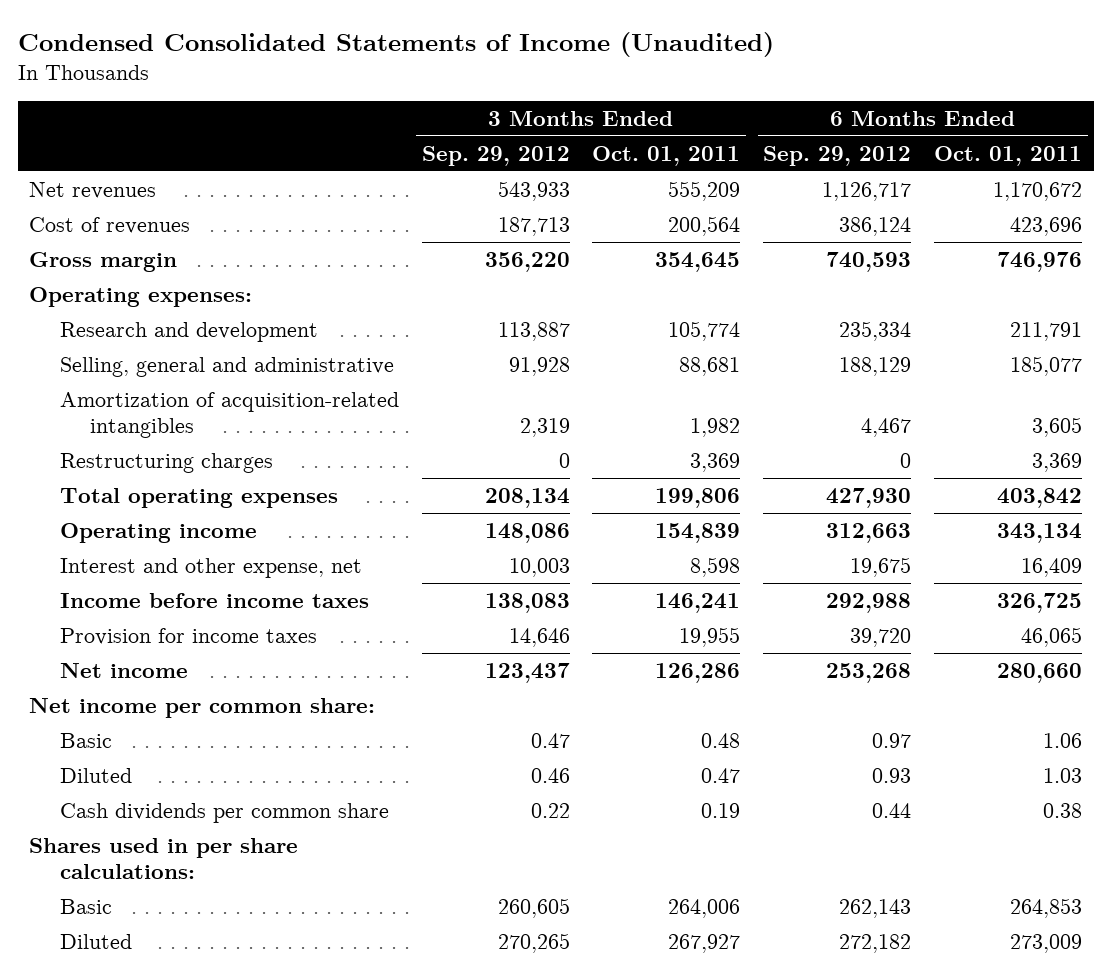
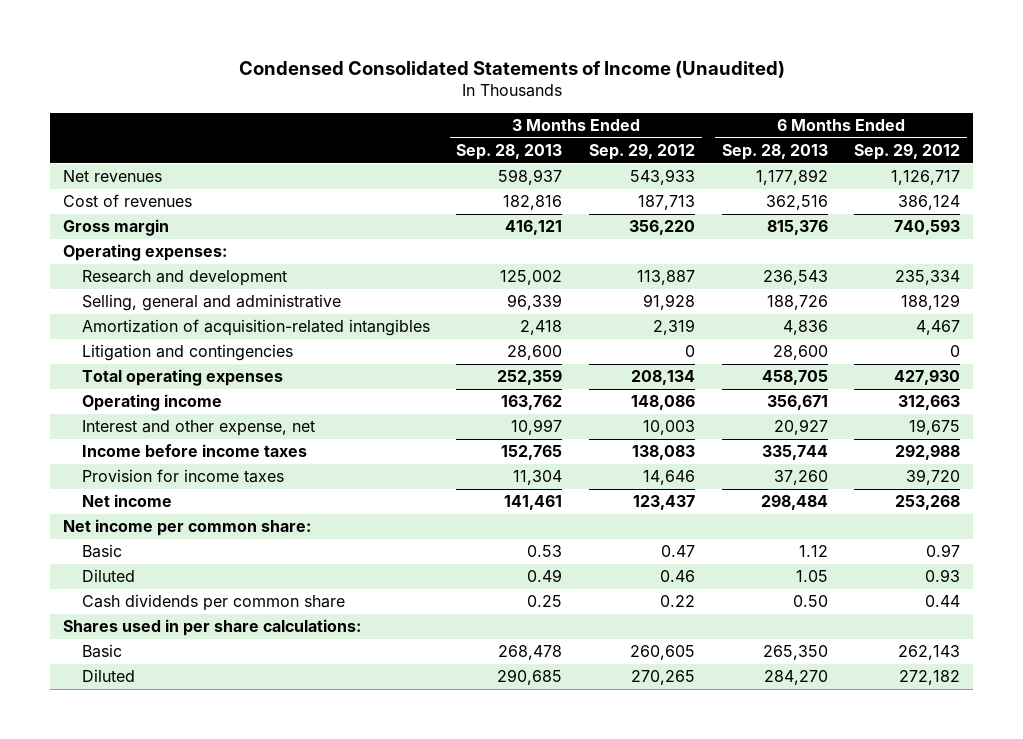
[592,145,741,166] Oct. 01, 2011 -> none
[934,145,1083,166] Oct. 01, 2011 -> none
none -> [456,144,563,161] Sep. 28, 2013
none -> [721,144,828,161] Sep. 28, 2013
[59,452,273,473] Restructuring charges -> none
none -> [81,344,293,362] Litigation and contingencies

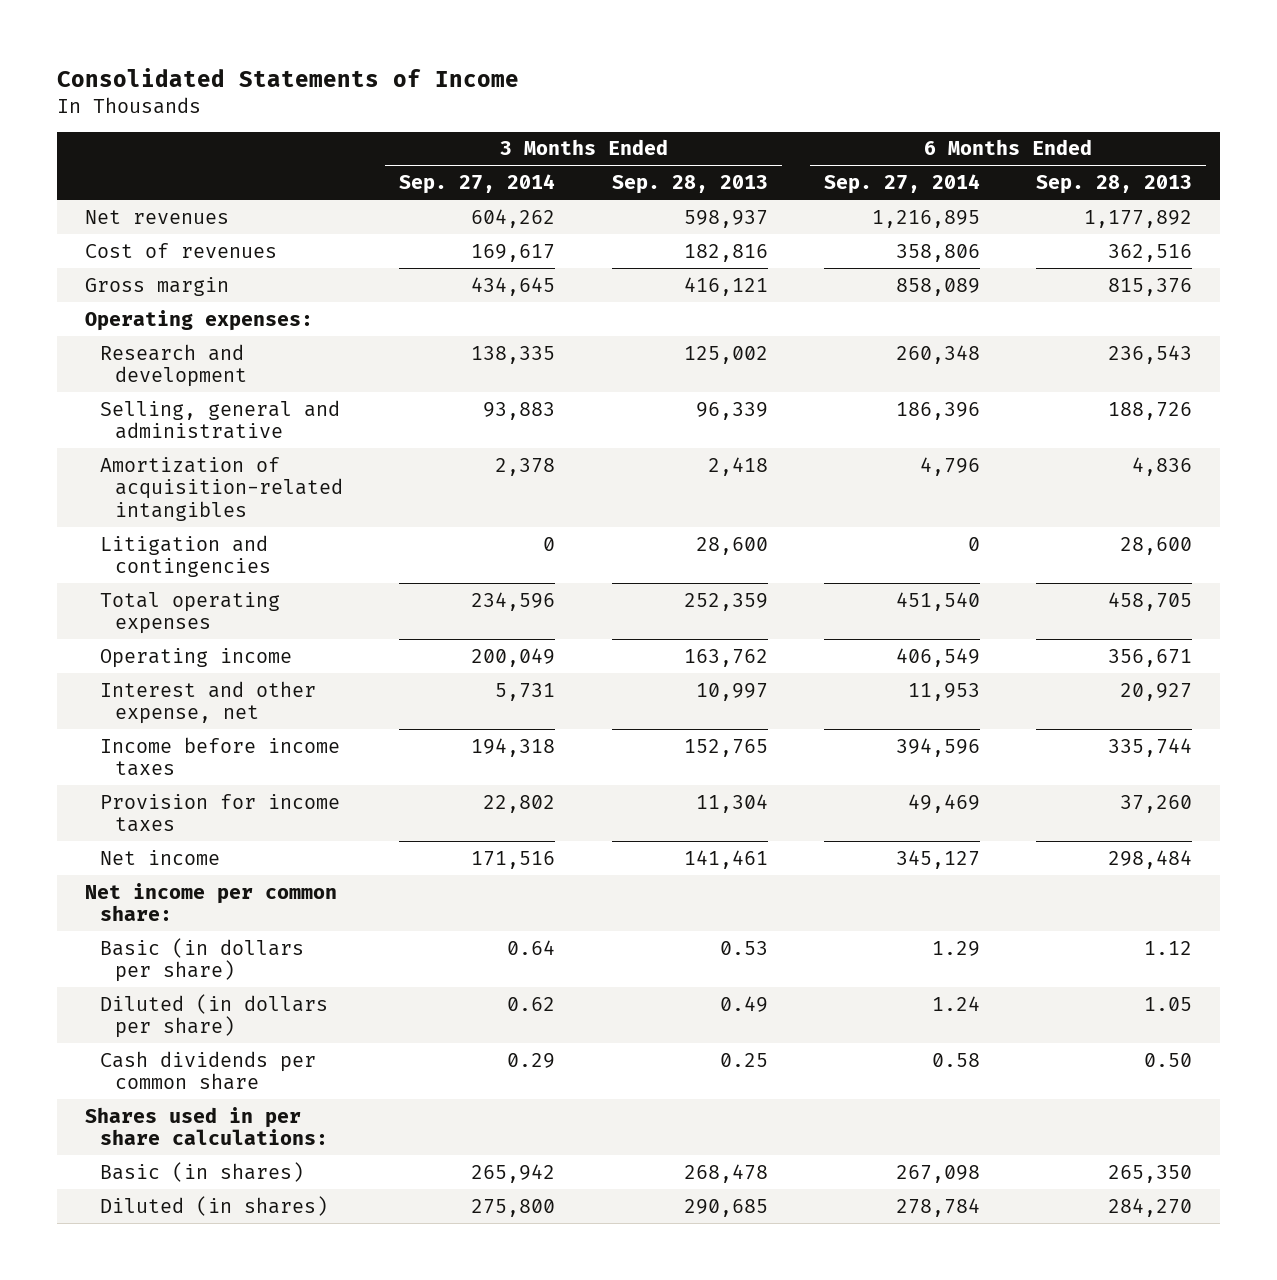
[238,60,785,78] Condensed Consolidated Statements of Income (Unaudited) -> [56,67,519,87] Consolidated Statements of Income
[588,143,695,161] Sep. 29, 2012 -> none
[854,143,961,161] Sep. 29, 2012 -> none
none -> [399,174,556,195] Sep. 27, 2014
none -> [824,174,981,195] Sep. 27, 2014
[81,544,122,559] Basic -> [99,937,304,983] Basic (in dollars per share)
[81,569,135,583] Diluted -> [99,993,328,1039] Diluted (in dollars per share)
[81,644,122,659] Basic -> [99,1161,304,1182] Basic (in shares)
[81,669,135,683] Diluted -> [99,1195,328,1216] Diluted (in shares)

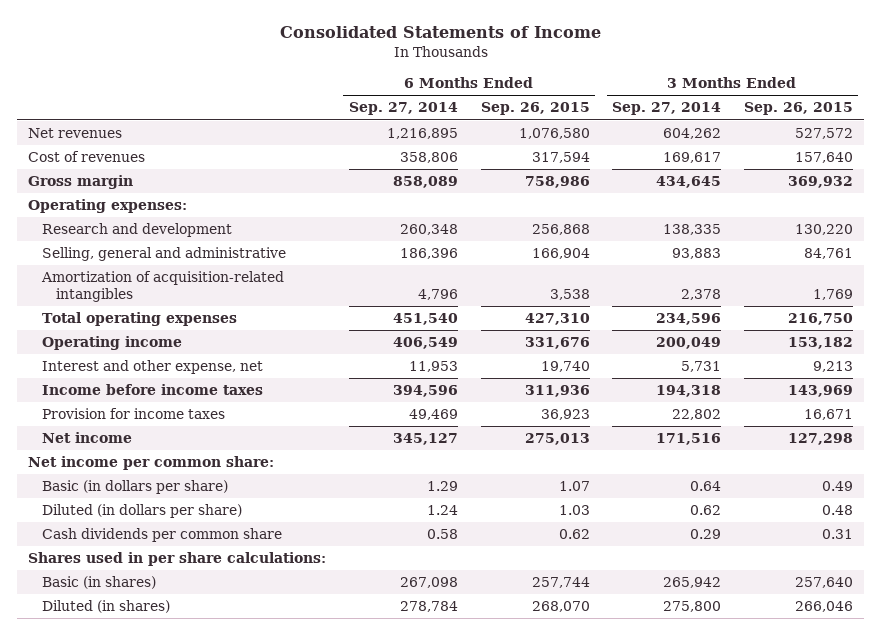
[611,175,768,195] Sep. 28, 2013 -> none
[1036,175,1193,195] Sep. 28, 2013 -> none
none -> [480,102,590,116] Sep. 26, 2015
none -> [743,102,853,116] Sep. 26, 2015
[99,534,272,578] Litigation and contingencies -> none

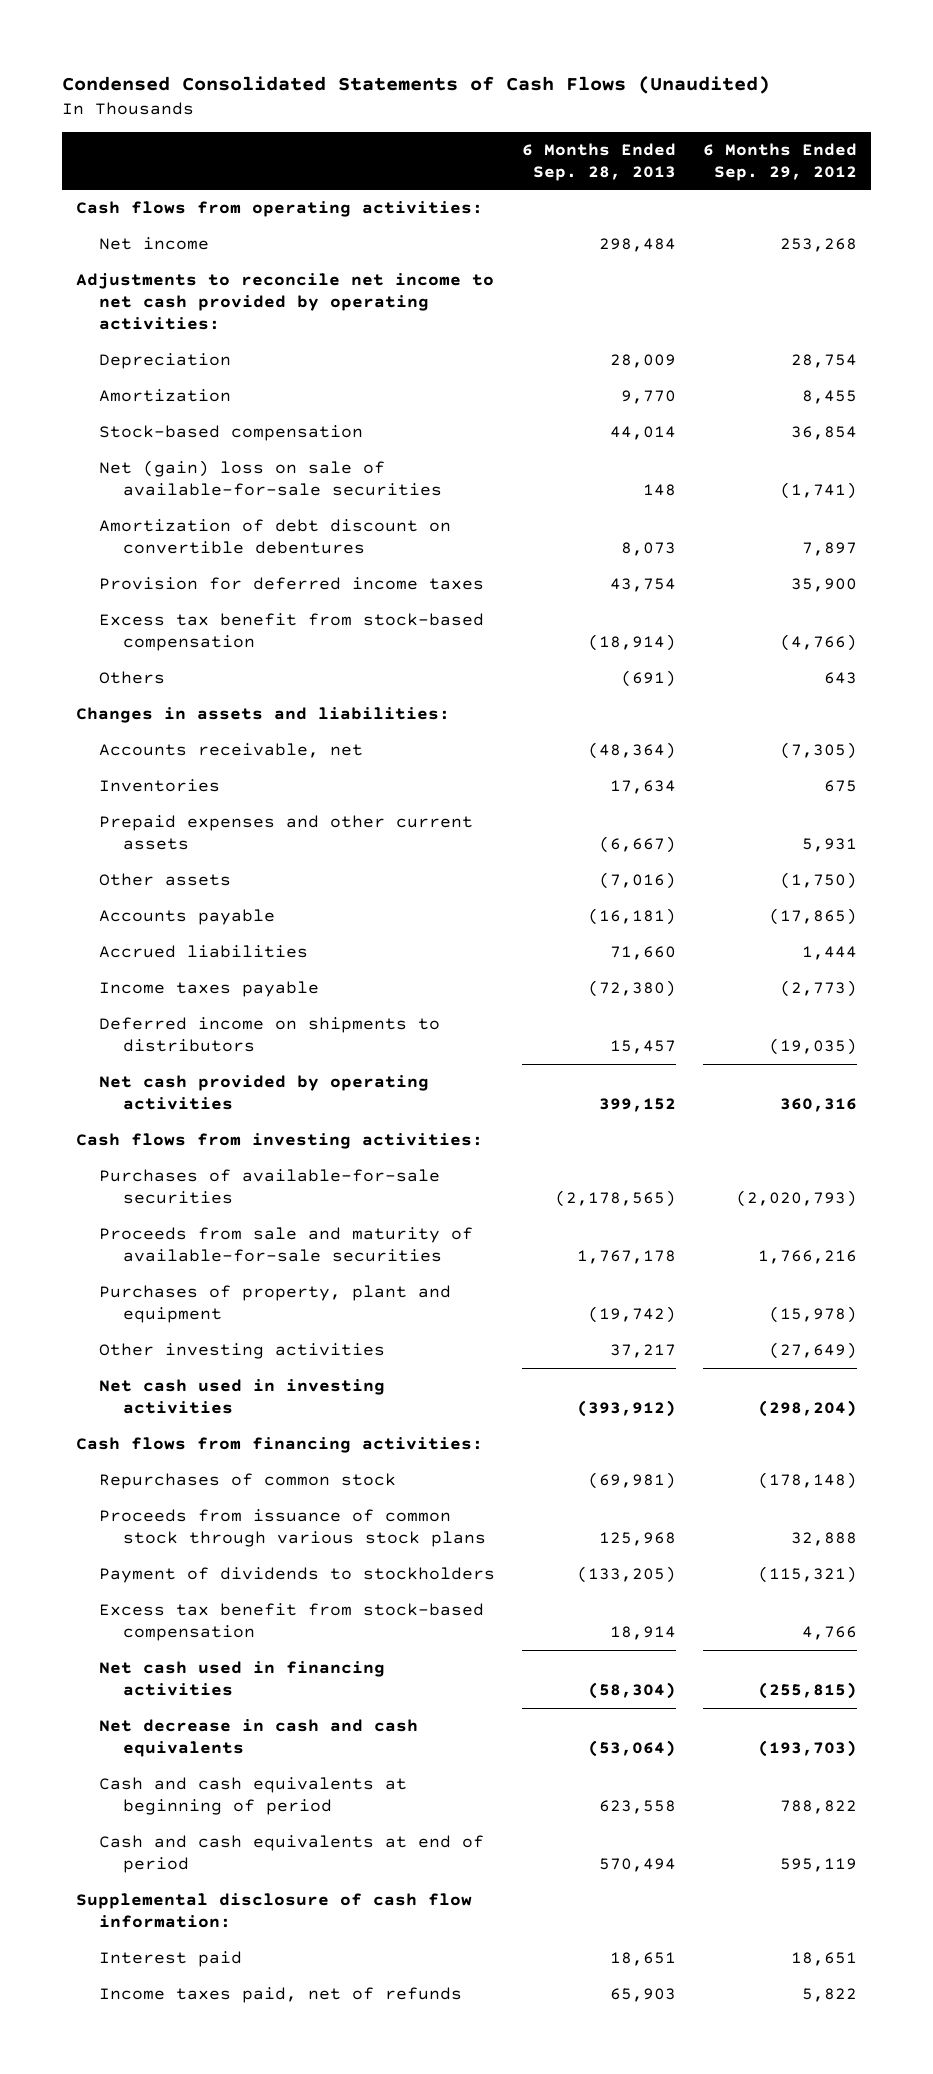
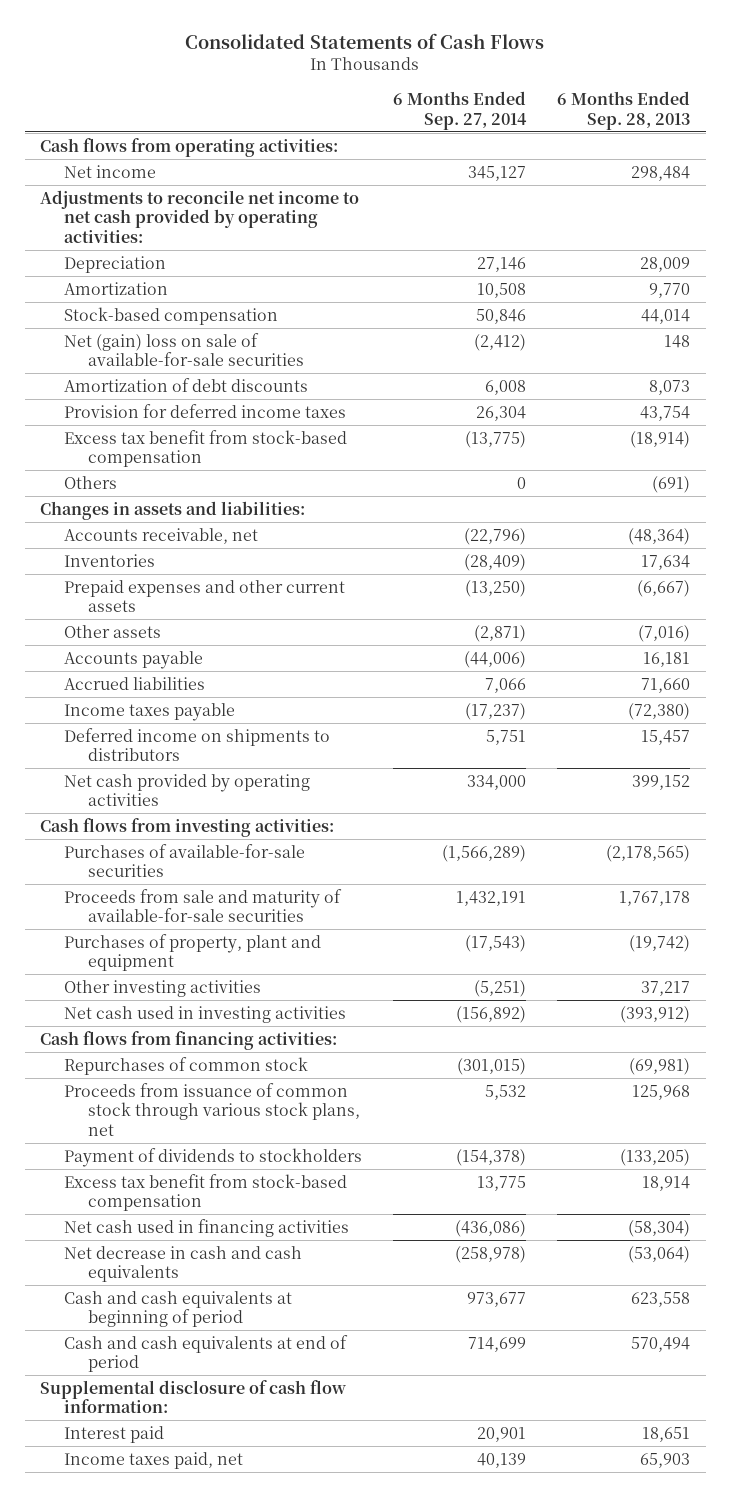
[62,75,771,94] Condensed Consolidated Statements of Cash Flows (Unaudited) -> [185,33,545,50] Consolidated Statements of Cash Flows
[703,142,858,181] 6 Months Ended Sep. 29, 2012 -> none
none -> [392,90,527,130] 6 Months Ended Sep. 27, 2014
[99,519,452,555] Amortization of debt discount on convertible debentures -> [63,377,308,392] Amortization of debt discounts
[588,908,677,926] (16,181) -> [642,651,690,667] 16,181
[99,1509,486,1548] Proceeds from issuance of common stock through various stock plans -> [63,1082,360,1137] Proceeds from issuance of common stock through various stock plans, net
[99,1987,463,2004] Income taxes paid, net of refunds -> [63,1451,243,1469] Income taxes paid, net

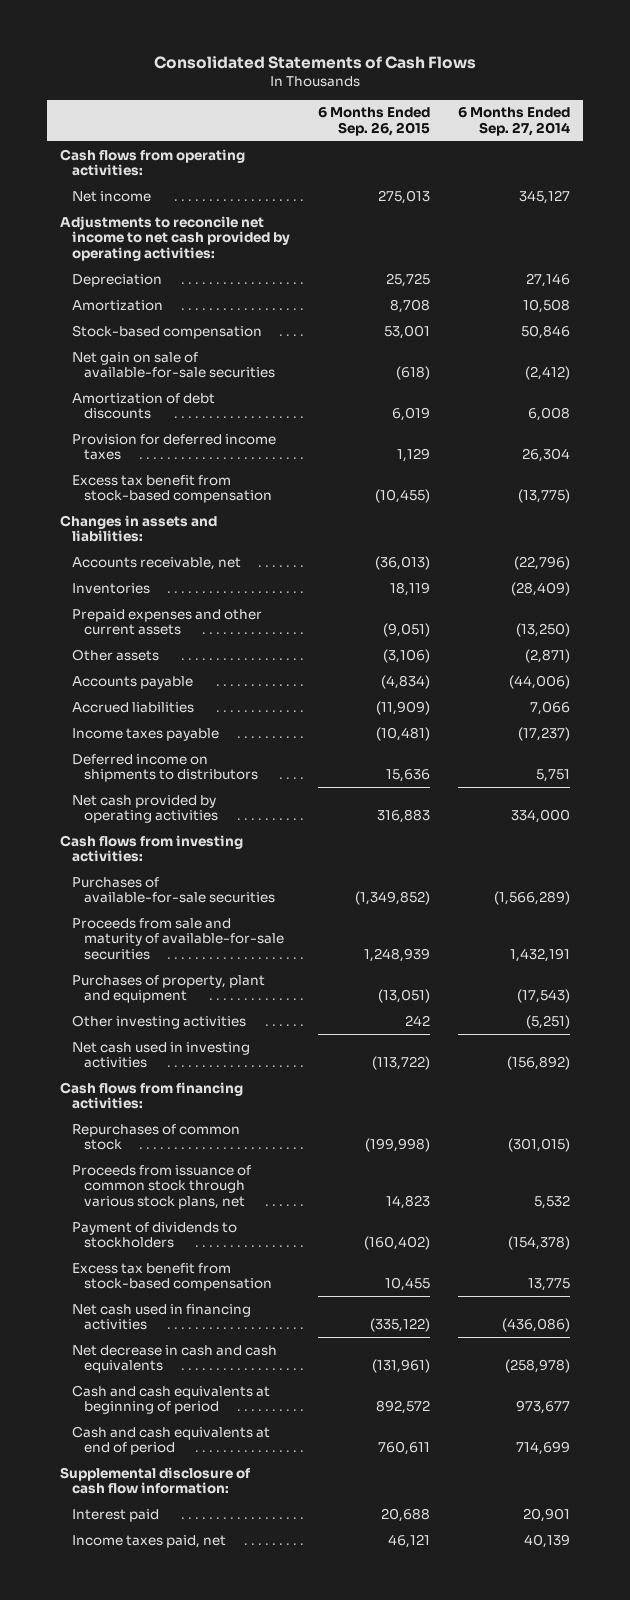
[556,90,690,130] 6 Months Ended Sep. 28, 2013 -> none
none -> [318,107,431,137] 6 Months Ended Sep. 26, 2015
[63,332,304,367] Net (gain) loss on sale of available-for-sale securities -> [72,351,276,379] Net gain on sale of available-for-sale securities
[63,475,117,489] Others -> none

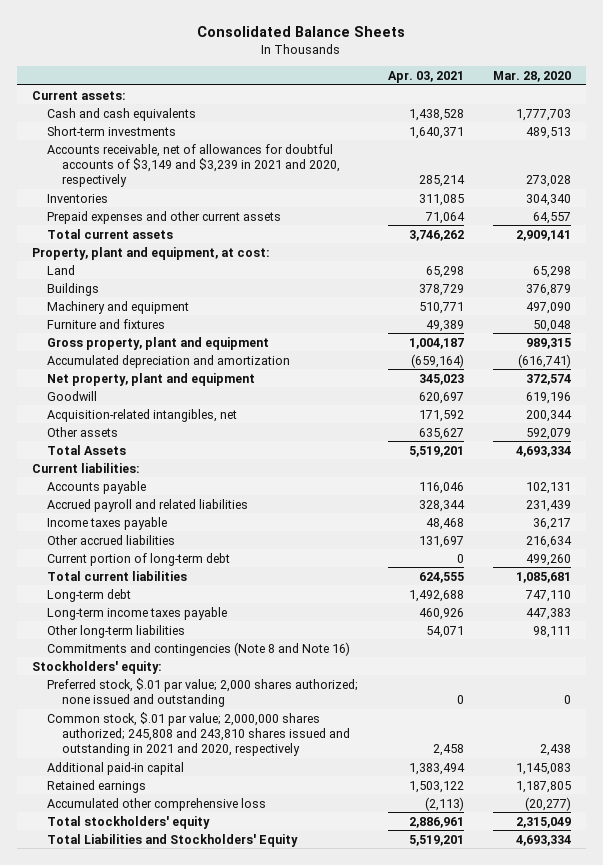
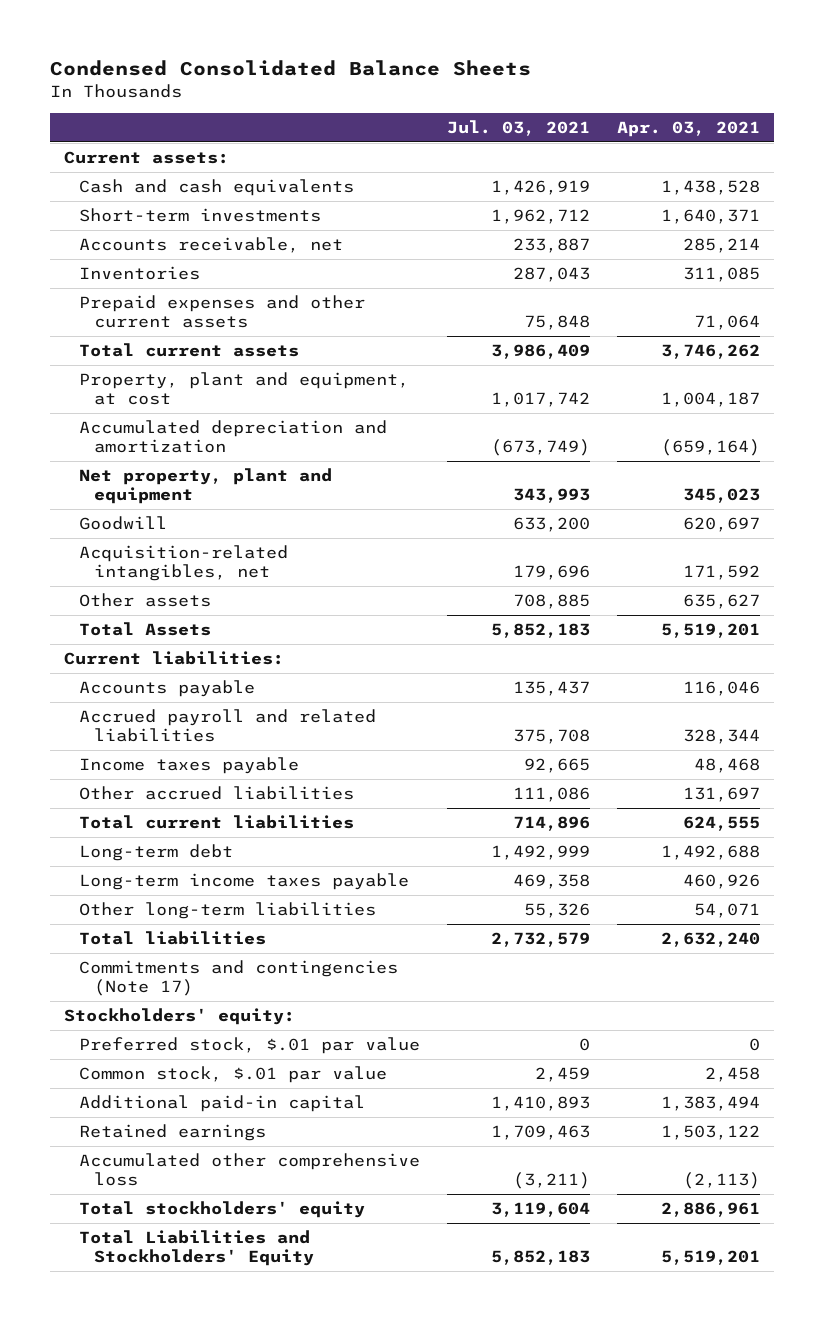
[197,25,406,37] Consolidated Balance Sheets -> [49,59,531,76] Condensed Consolidated Balance Sheets
[493,71,572,83] Mar. 28, 2020 -> none
none -> [447,119,591,136] Jul. 03, 2021
[47,143,341,188] Accounts receivable, net of allowances for doubtful accounts of $3,149 and $3,239 in 2021 and 2020, respectively -> [78,237,343,254] Accounts receivable, net
[31,246,270,260] Property, plant and equipment, at cost: -> none
[47,264,76,275] Land -> none
[47,282,100,296] Buildings -> none
[47,300,190,314] Machinery and equipment -> none
[47,318,166,329] Furniture and fixtures -> none
[47,336,270,350] Gross property, plant and equipment -> [78,372,409,405] Property, plant and equipment, at cost
[47,552,231,566] Current portion of long-term debt -> none
none -> [78,931,266,946] Total liabilities
[47,641,351,656] Commitments and contingencies (Note 8 and Note 16) -> [78,960,398,996] Commitments and contingencies (Note 17)
[47,677,359,707] Preferred stock, $.01 par value; 2,000 shares authorized; none issued and outstanding -> [78,1037,420,1055] Preferred stock, $.01 par value
[47,711,351,757] Common stock, $.01 par value; 2,000,000 shares authorized; 245,808 and 243,810 shares issued and outstanding in 2021 and 2020, respectively -> [78,1066,387,1084] Common stock, $.01 par value

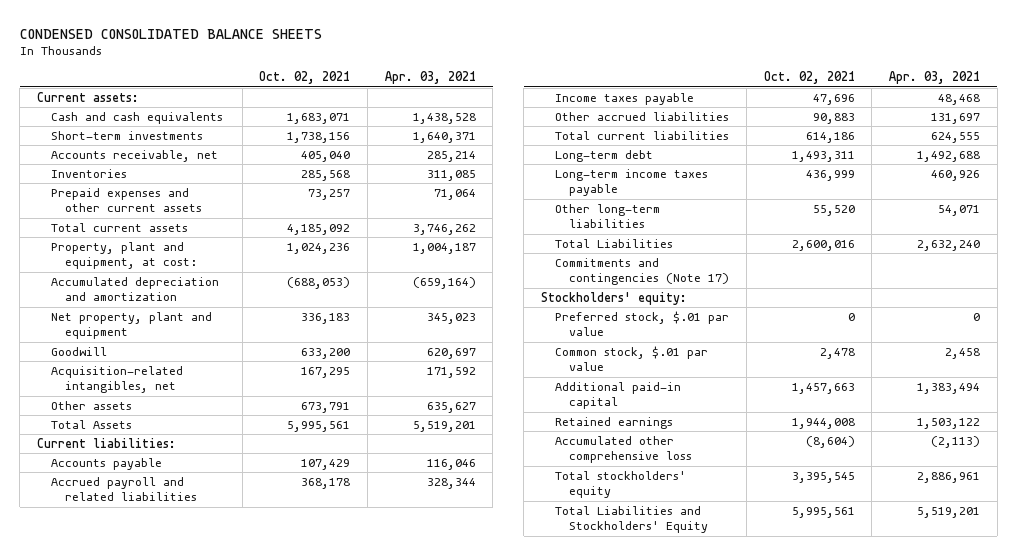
[49,59,531,76] Condensed Consolidated Balance Sheets -> [19,28,322,39] CONDENSED CONSOLIDATED BALANCE SHEETS
[447,119,591,136] Jul. 03, 2021 -> none
none -> [259,71,351,85] Oct. 02, 2021
[78,372,409,405] Property, plant and equipment, at cost -> [50,241,198,270] Property, plant and equipment, at cost:
[78,931,266,946] Total liabilities -> [555,238,674,248] Total Liabilities

